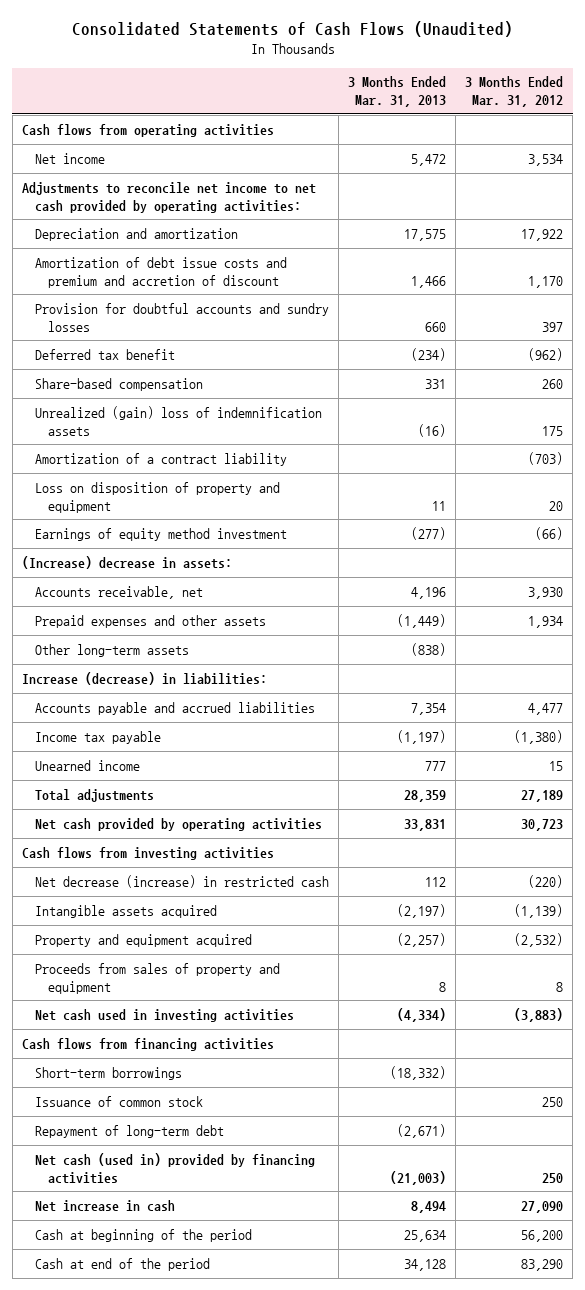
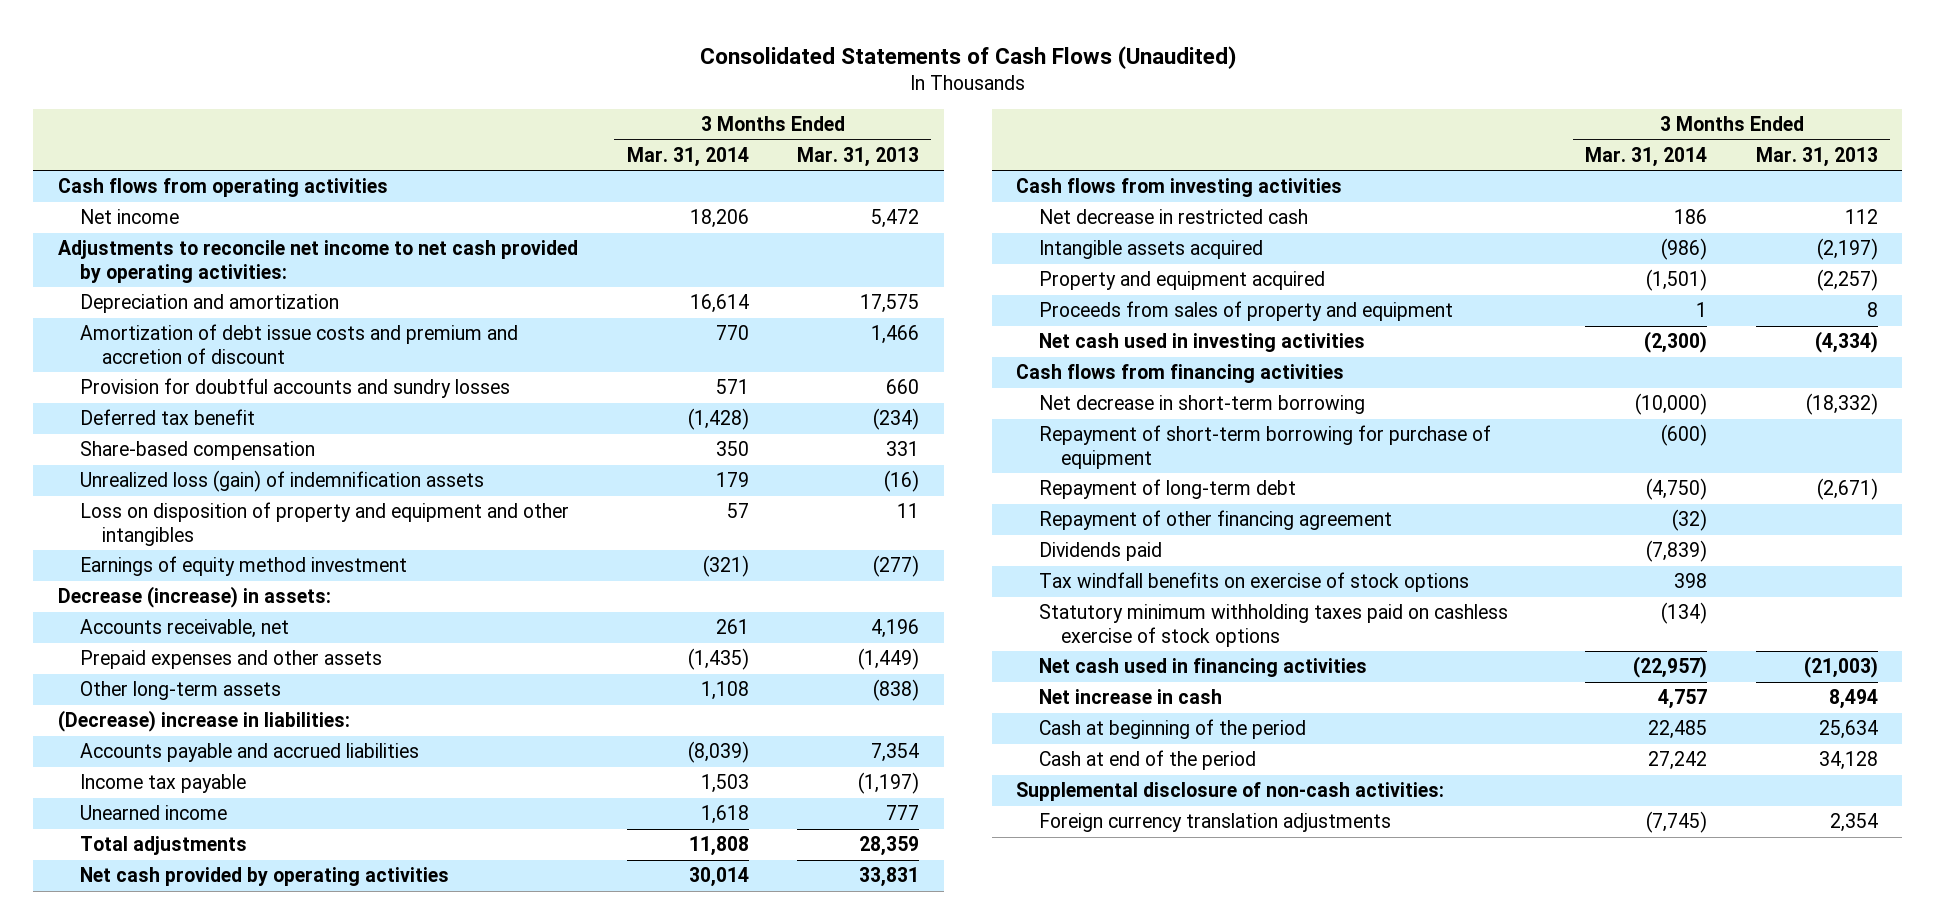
[465,76,564,108] 3 Months Ended Mar. 31, 2012 -> none
none -> [626,147,749,168] Mar. 31, 2014
[35,452,288,466] Amortization of a contract liability -> none
[35,405,323,436] Unrealized (gain) loss of indemnification assets -> [79,470,484,493] Unrealized loss (gain) of indemnification assets
[35,481,281,513] Loss on disposition of property and equipment -> [79,502,569,546] Loss on disposition of property and equipment and other intangibles
[21,555,232,569] (Increase) decrease in assets: -> [57,586,331,609] Decrease (increase) in assets:
[21,671,267,685] Increase (decrease) in liabilities: -> [57,710,350,733] (Decrease) increase in liabilities:
[35,874,330,888] Net decrease (increase) in restricted cash -> [1038,209,1308,225] Net decrease in restricted cash
[35,1095,204,1107] Issuance of common stock -> none
[35,1066,183,1080] Short-term borrowings -> [1038,395,1365,415] Net decrease in short-term borrowing
none -> [1038,425,1491,469] Repayment of short-term borrowing for purchase of equipment
none -> [1038,510,1392,531] Repayment of other financing agreement
none -> [1038,542,1162,562] Dividends paid
none -> [1038,572,1469,593] Tax windfall benefits on exercise of stock options
none -> [1038,604,1508,647] Statutory minimum withholding taxes paid on cashless exercise of stock options
[35,1152,316,1184] Net cash (used in) provided by financing activities -> [1038,658,1367,678] Net cash used in financing activities
none -> [1016,782,1445,802] Supplemental disclosure of non-cash activities:
none -> [1038,813,1391,833] Foreign currency translation adjustments

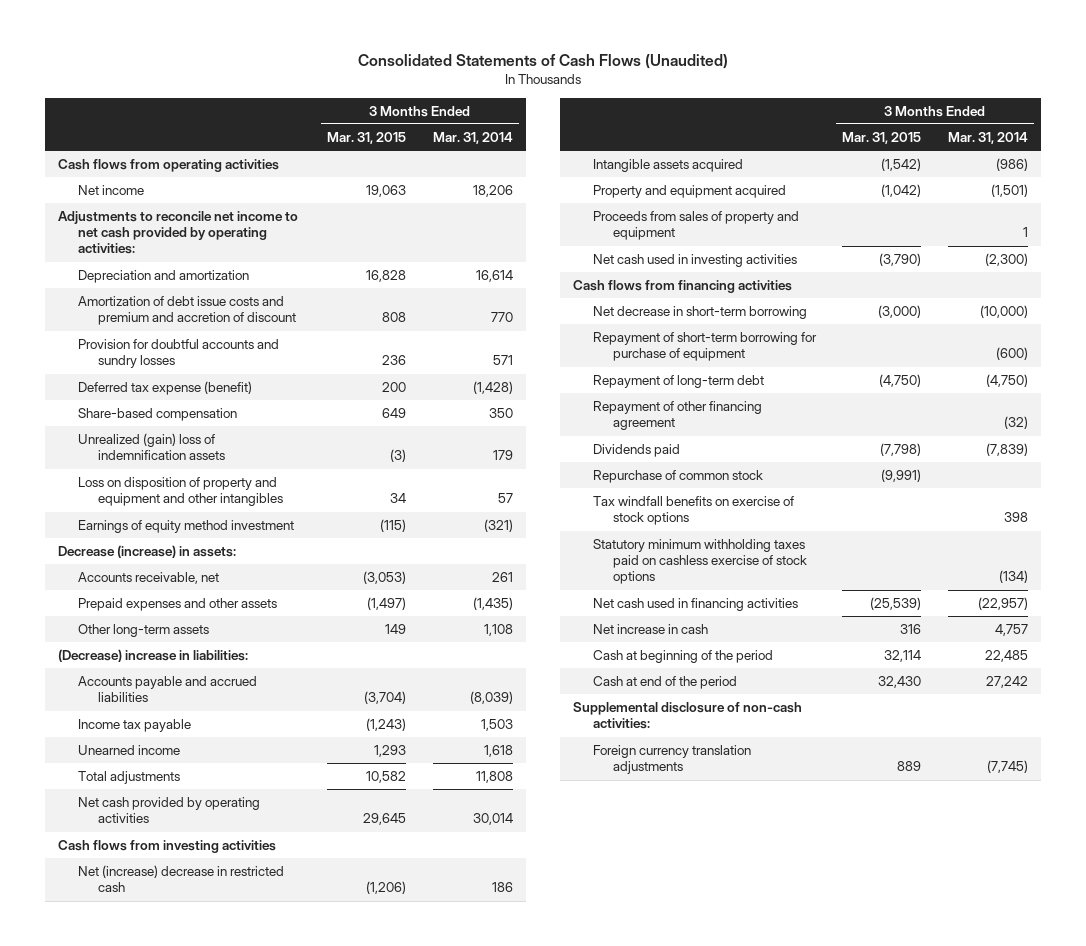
[797,147,920,168] Mar. 31, 2013 -> none
none -> [327,132,407,145] Mar. 31, 2015
[79,409,255,426] Deferred tax benefit -> [78,381,253,396] Deferred tax expense (benefit)
[79,470,484,493] Unrealized loss (gain) of indemnification assets -> [78,433,226,461] Unrealized (gain) loss of indemnification assets
[1038,209,1308,225] Net decrease in restricted cash -> [78,865,285,893] Net (increase) decrease in restricted cash
none -> [592,470,763,484] Repurchase of common stock

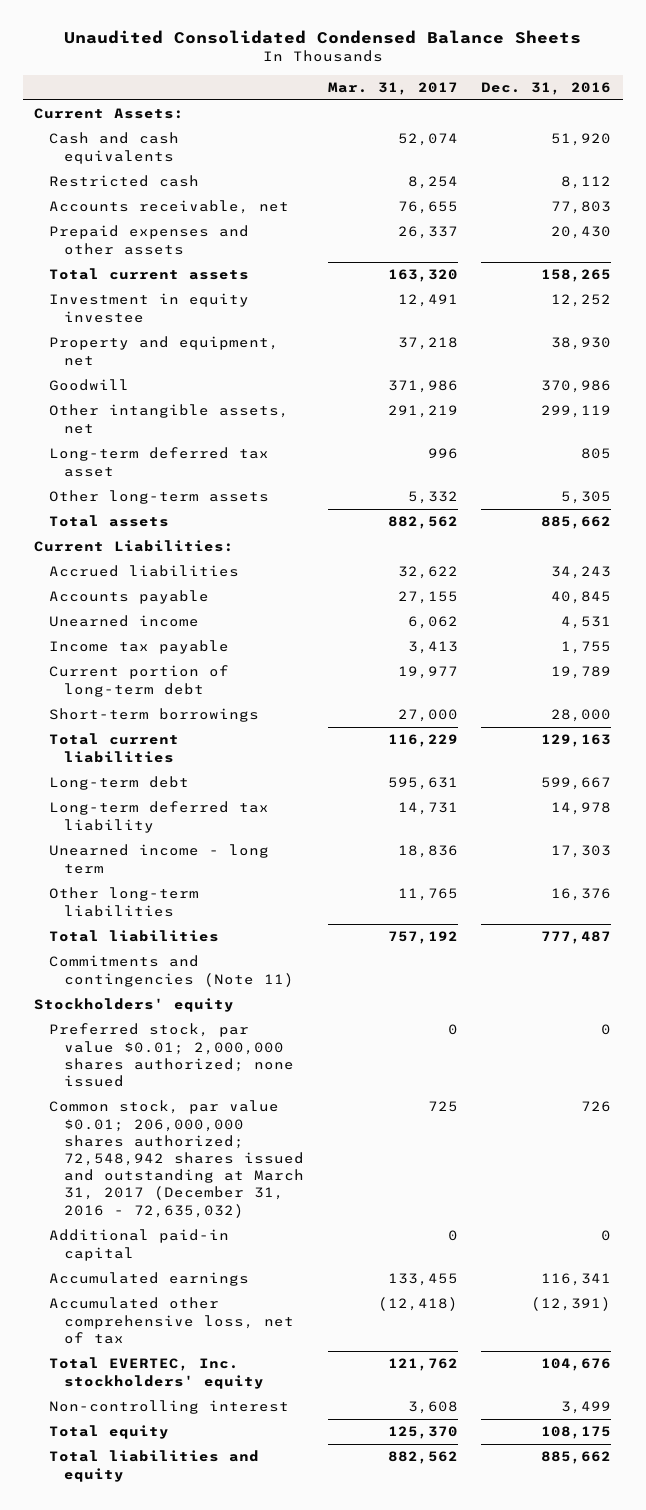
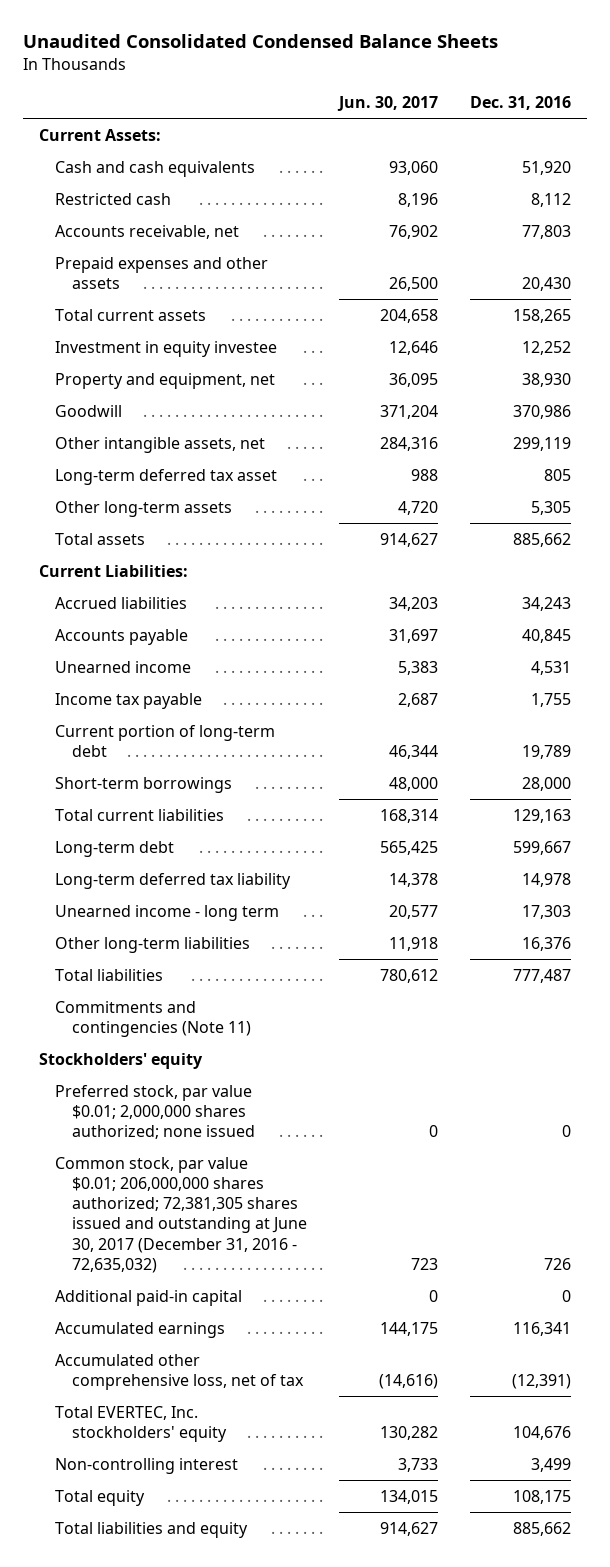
[327,81,458,95] Mar. 31, 2017 -> none
none -> [336,96,438,112] Jun. 30, 2017
[49,1100,305,1218] Common stock, par value $0.01; 206,000,000 shares authorized; 72,548,942 shares issued and outstanding at March 31, 2017 (December 31, 2016 - 72,635,032) -> [55,1156,307,1273] Common stock, par value $0.01; 206,000,000 shares authorized; 72,381,305 shares issued and outstanding at June 30, 2017 (December 31, 2016 - 72,635,032)

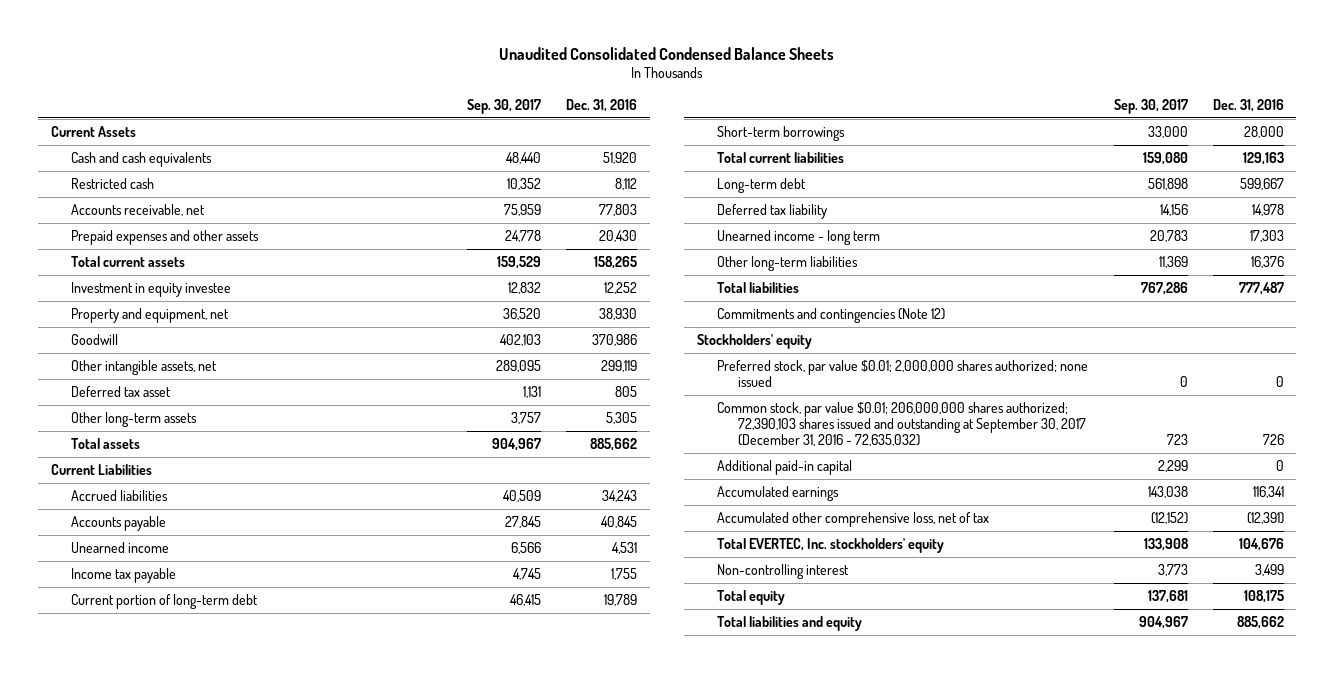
[336,96,438,112] Jun. 30, 2017 -> none
none -> [467,98,542,114] Sep. 30, 2017
[38,128,161,141] Current Assets: -> [50,125,136,137] Current Assets
[55,468,278,485] Long-term deferred tax asset -> [71,385,172,397] Deferred tax asset
[38,564,188,577] Current Liabilities: -> [50,463,152,475] Current Liabilities
[55,872,292,889] Long-term deferred tax liability -> [717,203,828,219] Deferred tax liability
[55,1000,251,1037] Commitments and contingencies (Note 11) -> [717,307,946,323] Commitments and contingencies (Note 12)
[55,1156,307,1273] Common stock, par value $0.01; 206,000,000 shares authorized; 72,381,305 shares issued and outstanding at June 30, 2017 (December 31, 2016 - 72,635,032) -> [717,401,1086,447] Common stock, par value $0.01; 206,000,000 shares authorized; 72,390,103 shares issued and outstanding at September 30, 2017 (December 31, 2016 - 72,635,032)

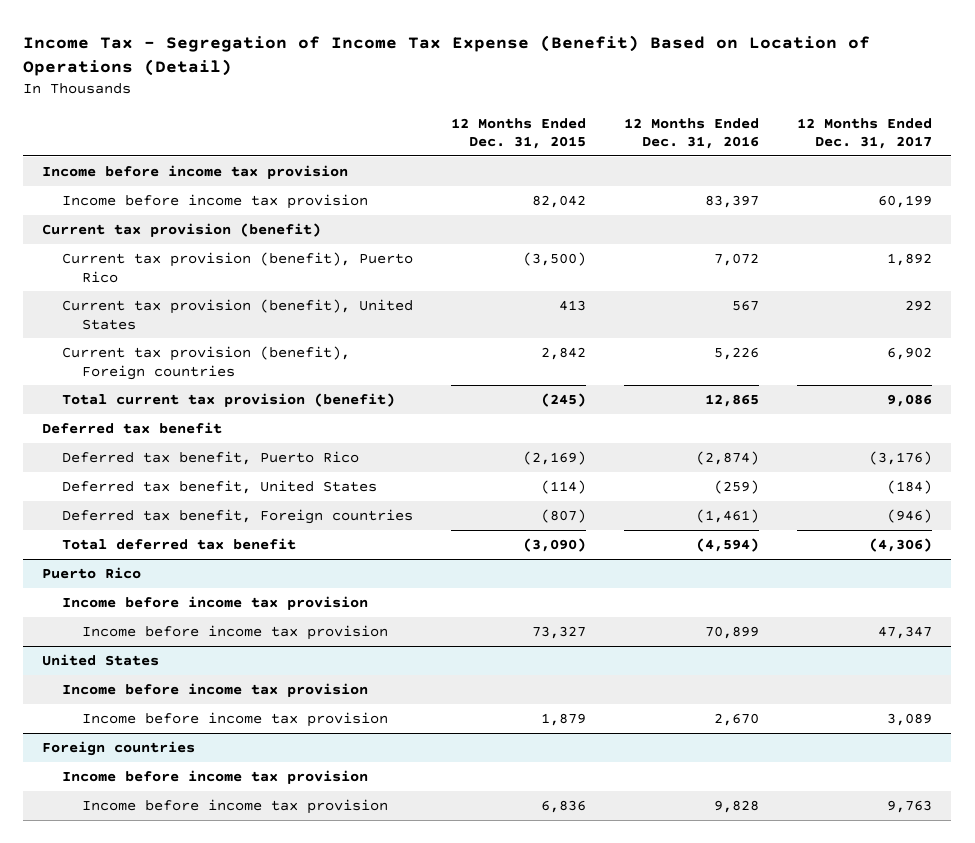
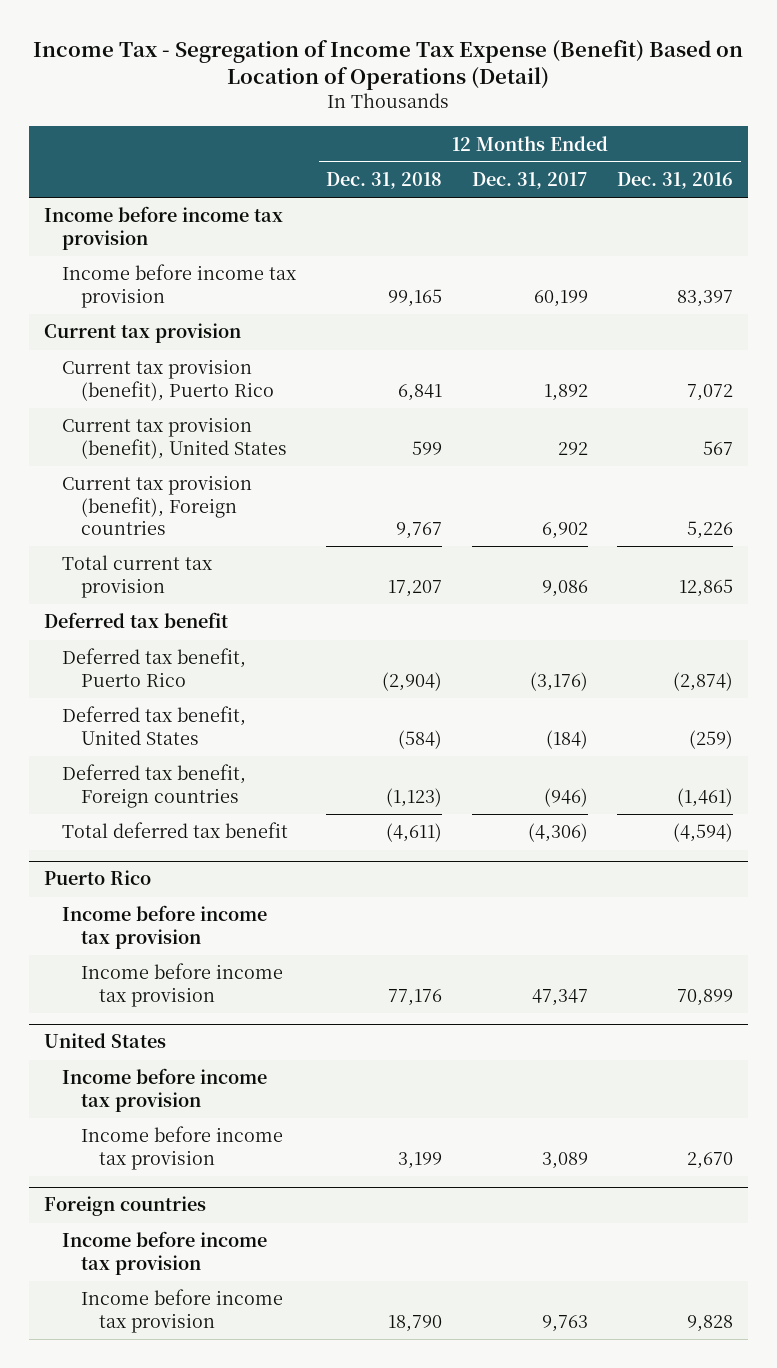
[451,117,587,150] 12 Months Ended Dec. 31, 2015 -> none
none -> [325,172,442,190] Dec. 31, 2018
[42,222,322,237] Current tax provision (benefit) -> [43,323,241,344] Current tax provision
[61,392,395,407] Total current tax provision (benefit) -> [62,555,213,598] Total current tax provision

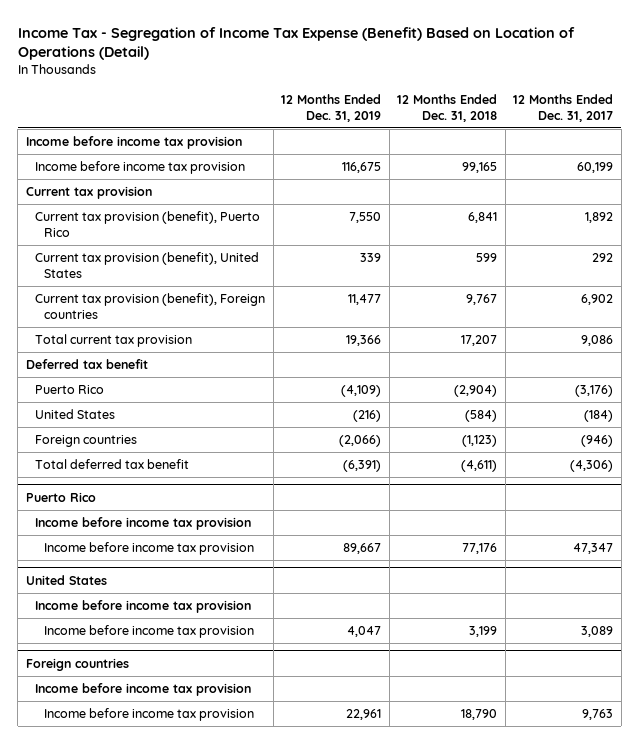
[617,172,734,190] Dec. 31, 2016 -> none
none -> [281,93,382,122] 12 Months Ended Dec. 31, 2019
[62,648,247,687] Deferred tax benefit, Puerto Rico -> [35,385,105,395] Puerto Rico
[62,706,247,745] Deferred tax benefit, United States -> [35,409,116,420] United States
[62,764,247,808] Deferred tax benefit, Foreign countries -> [35,435,138,448] Foreign countries

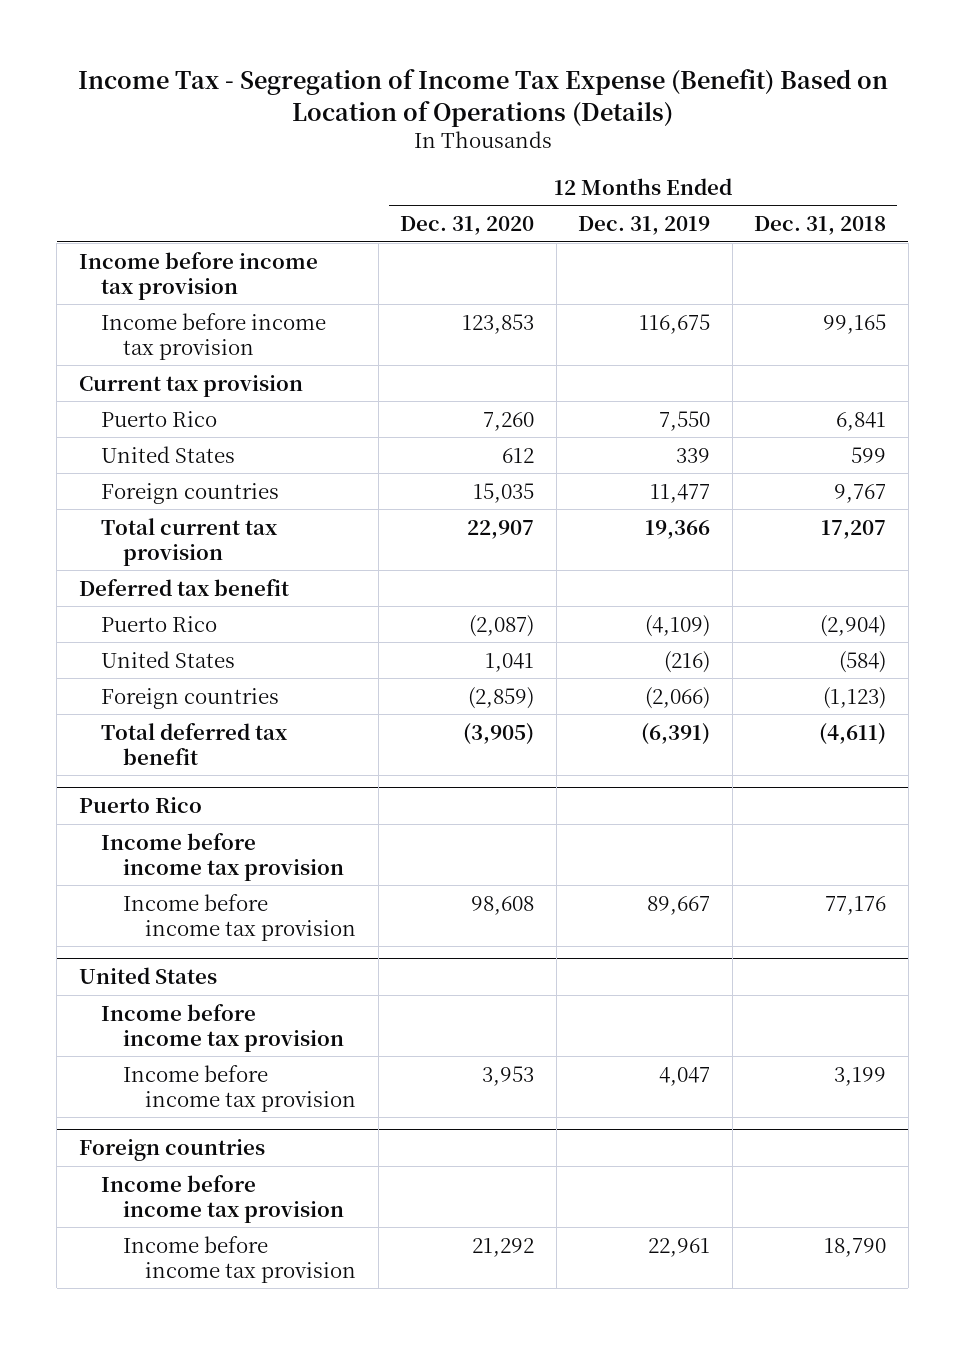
[17,26,575,61] Income Tax - Segregation of Income Tax Expense (Benefit) Based on Location of Operations (Detail) -> [77,68,888,127] Income Tax - Segregation of Income Tax Expense (Benefit) Based on Location of Operations (Details)
[513,93,614,122] 12 Months Ended Dec. 31, 2017 -> none
none -> [400,216,535,236] Dec. 31, 2020
[35,211,261,237] Current tax provision (benefit), Puerto Rico -> [100,410,217,427] Puerto Rico
[35,252,260,278] Current tax provision (benefit), United States -> [100,445,235,463] United States
[35,293,266,319] Current tax provision (benefit), Foreign countries -> [100,482,279,504] Foreign countries

